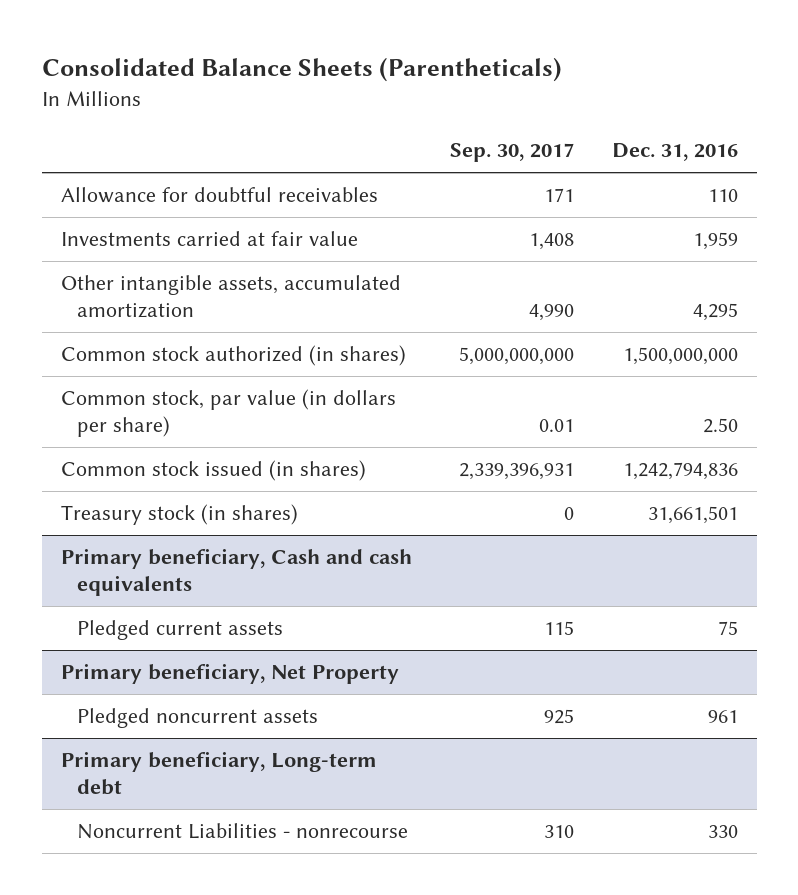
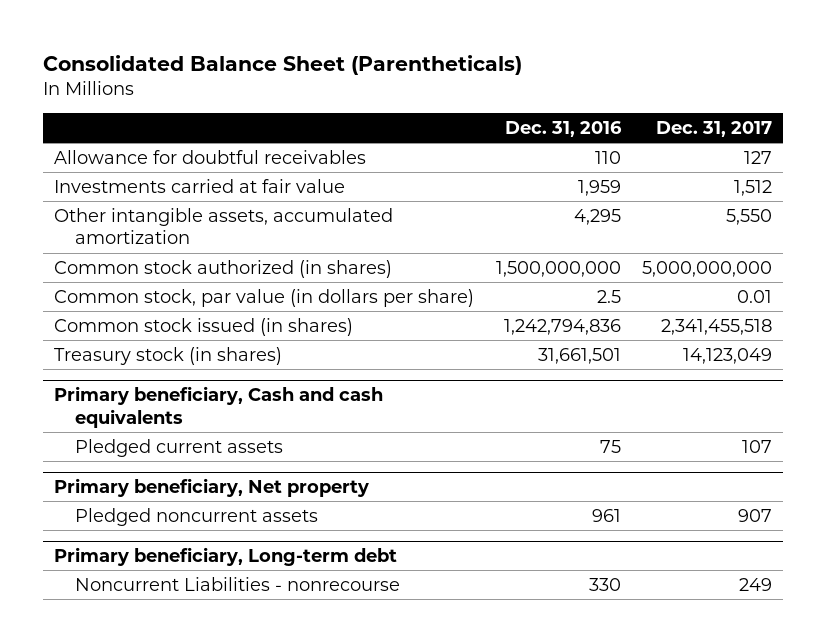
[41,57,562,83] Consolidated Balance Sheets (Parentheticals) -> [43,55,523,76] Consolidated Balance Sheet (Parentheticals)
[449,143,574,163] Sep. 30, 2017 -> none
none -> [656,120,773,137] Dec. 31, 2017
[702,418,738,434] 2.50 -> [596,289,621,303] 2.5
[60,663,399,685] Primary beneficiary, Net Property -> [54,478,370,498] Primary beneficiary, Net property

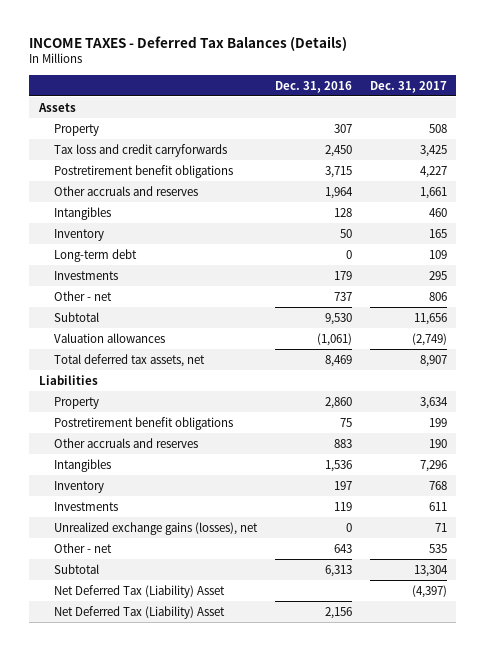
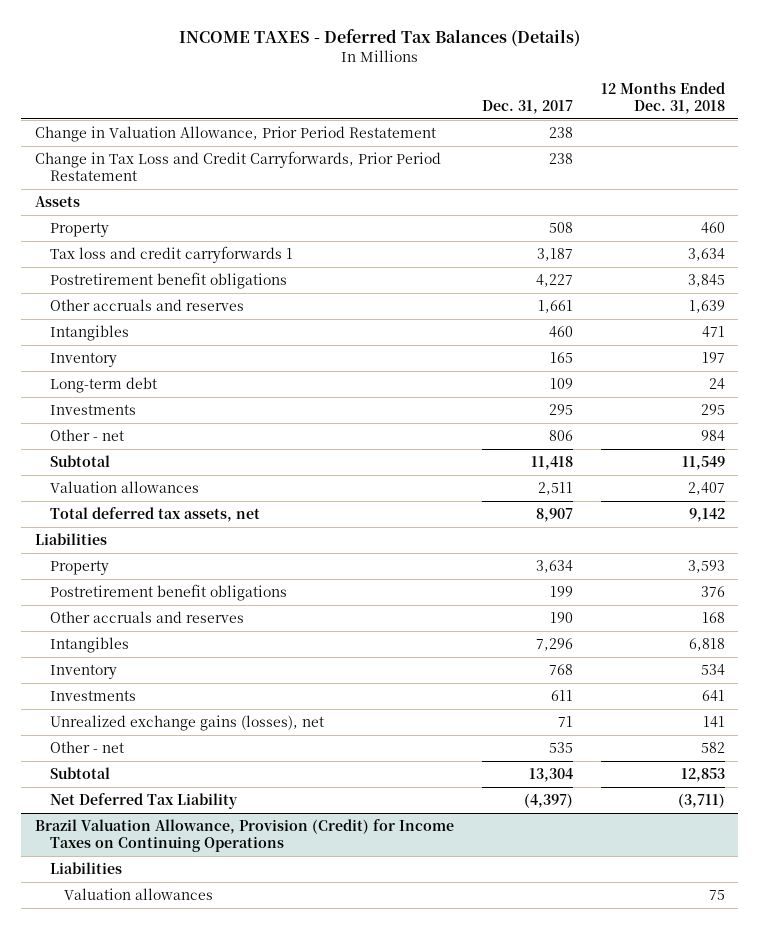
[274,80,352,93] Dec. 31, 2016 -> none
none -> [600,82,725,115] 12 Months Ended Dec. 31, 2018
none -> [35,126,437,143] Change in Valuation Allowance, Prior Period Restatement
none -> [35,151,442,182] Change in Tax Loss and Credit Carryforwards, Prior Period Restatement
[53,143,227,157] Tax loss and credit carryforwards -> [49,246,293,264] Tax loss and credit carryforwards 1
[420,144,448,157] 3,425 -> [536,248,573,262] 3,187
[414,312,448,325] 11,656 -> [530,456,573,471] 11,418
[412,332,448,346] (2,749) -> [537,482,573,496] 2,511
[53,605,225,619] Net Deferred Tax (Liability) Asset -> none
[53,584,225,598] Net Deferred Tax (Liability) Asset -> [49,793,238,810] Net Deferred Tax Liability
none -> [35,819,455,853] Brazil Valuation Allowance, Provision (Credit) for Income Taxes on Continuing Operations
none -> [49,862,122,875] Liabilities
none -> [63,888,213,901] Valuation allowances

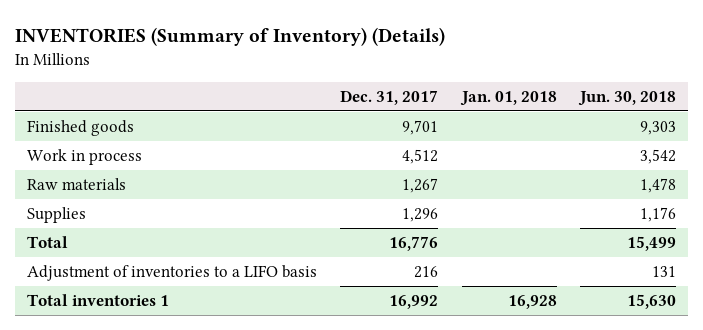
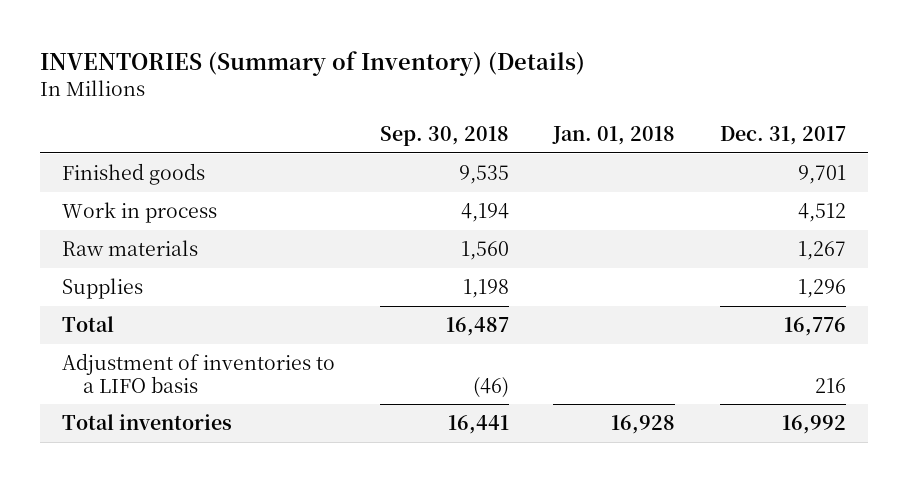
[578,90,677,106] Jun. 30, 2018 -> none
none -> [379,125,509,146] Sep. 30, 2018
[27,294,170,307] Total inventories 1 -> [61,413,232,430] Total inventories

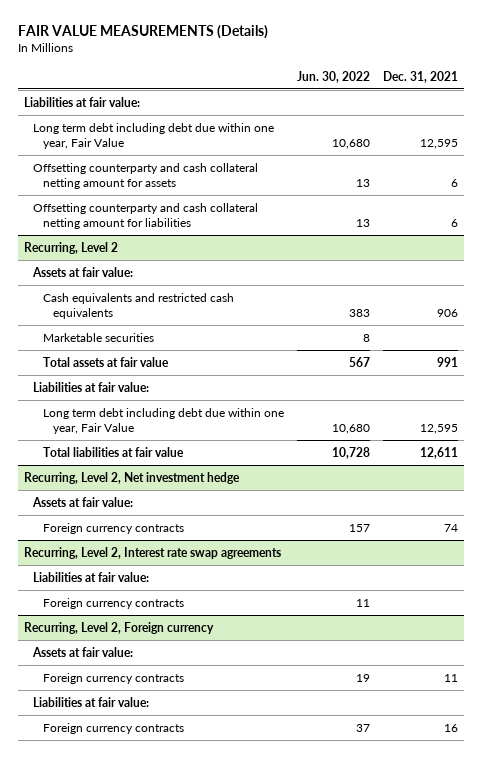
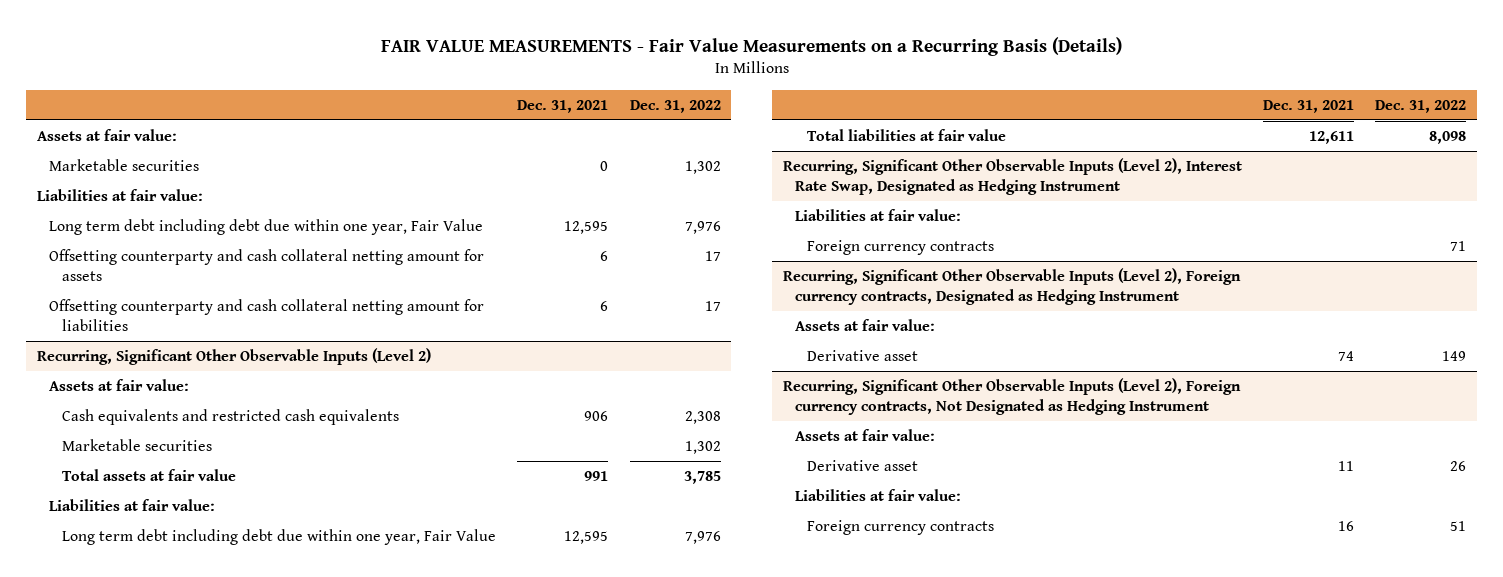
[17,25,268,40] FAIR VALUE MEASUREMENTS (Details) -> [380,36,1122,56] FAIR VALUE MEASUREMENTS - Fair Value Measurements on a Recurring Basis (Details)
[296,70,370,83] Jun. 30, 2022 -> none
none -> [629,99,721,113] Dec. 31, 2022
none -> [36,128,177,141] Assets at fair value:
none -> [49,158,200,171] Marketable securities
[23,241,118,254] Recurring, Level 2 -> none
none -> [36,347,431,365] Recurring, Significant Other Observable Inputs (Level 2)
[23,471,240,484] Recurring, Level 2, Net investment hedge -> none
[32,496,134,507] Assets at fair value: -> none
[42,522,184,534] Foreign currency contracts -> none
[23,546,281,559] Recurring, Level 2, Interest rate swap agreements -> none
none -> [782,157,1242,195] Recurring, Significant Other Observable Inputs (Level 2), Interest Rate Swap, Designated as Hedging Instrument
[23,621,214,634] Recurring, Level 2, Foreign currency -> none
none -> [782,267,1241,305] Recurring, Significant Other Observable Inputs (Level 2), Foreign currency contracts, Designated as Hedging Instrument
[42,672,184,684] Foreign currency contracts -> none
none -> [807,349,919,361] Derivative asset
none -> [782,377,1241,415] Recurring, Significant Other Observable Inputs (Level 2), Foreign currency contracts, Not Designated as Hedging Instrument
none -> [794,428,935,441] Assets at fair value:
none -> [807,459,919,471] Derivative asset

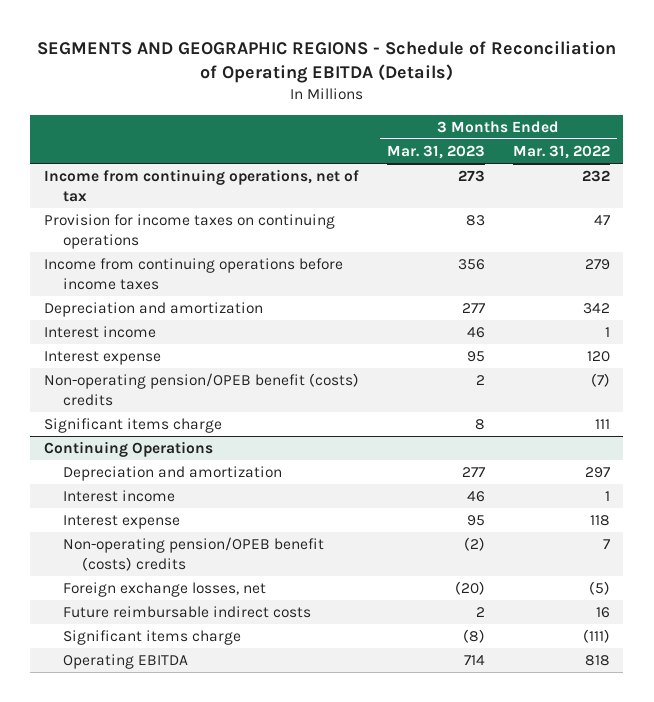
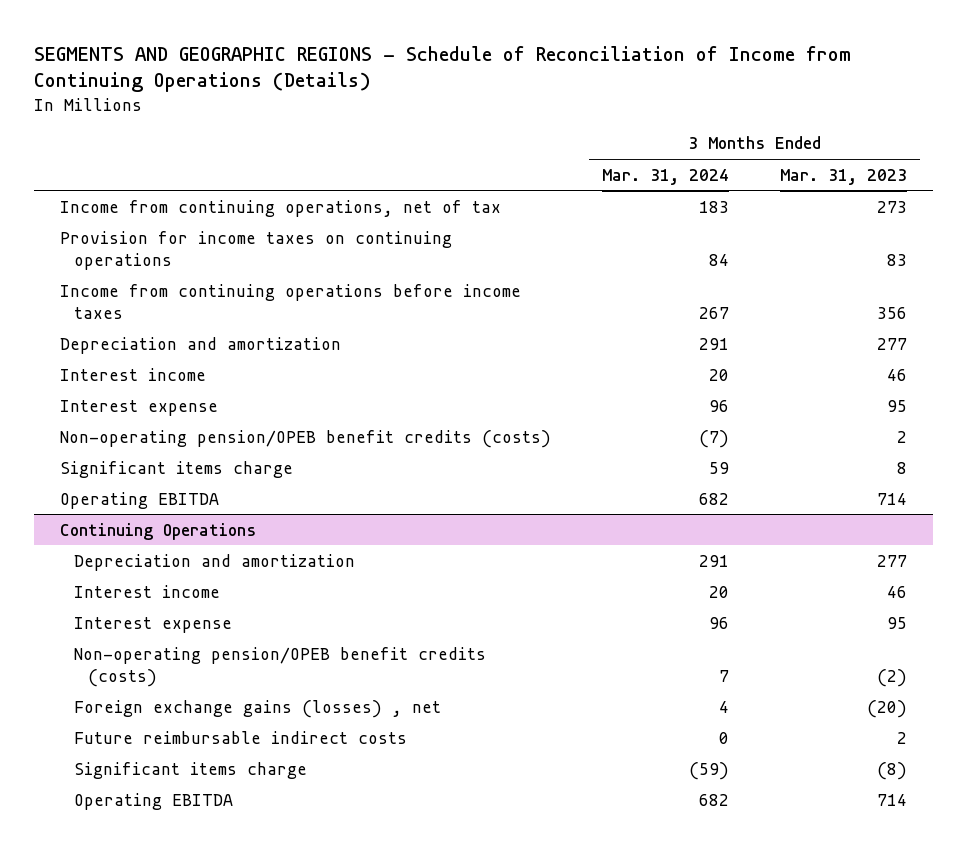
[36,41,616,84] SEGMENTS AND GEOGRAPHIC REGIONS - Schedule of Reconciliation of Operating EBITDA (Details) -> [33,45,851,93] SEGMENTS AND GEOGRAPHIC REGIONS - Schedule of Reconciliation of Income from Continuing Operations (Details)
[512,144,610,159] Mar. 31, 2022 -> none
none -> [601,168,729,185] Mar. 31, 2024
[44,372,360,406] Non-operating pension/OPEB benefit (costs) credits -> [59,429,551,448] Non-operating pension/OPEB benefit credits (costs)
none -> [59,491,219,509] Operating EBITDA
[63,536,325,571] Non-operating pension/OPEB benefit (costs) credits -> [73,646,486,687] Non-operating pension/OPEB benefit credits (costs)
[63,581,267,597] Foreign exchange losses, net -> [73,699,441,718] Foreign exchange gains (losses) , net

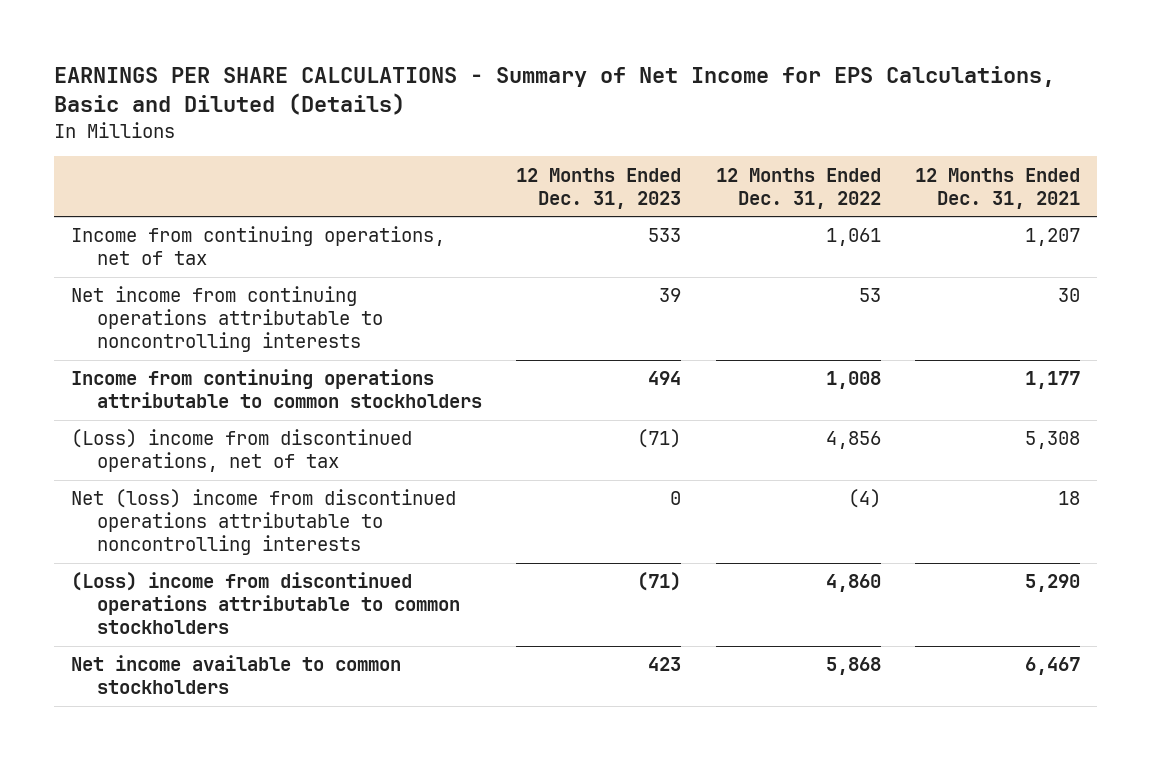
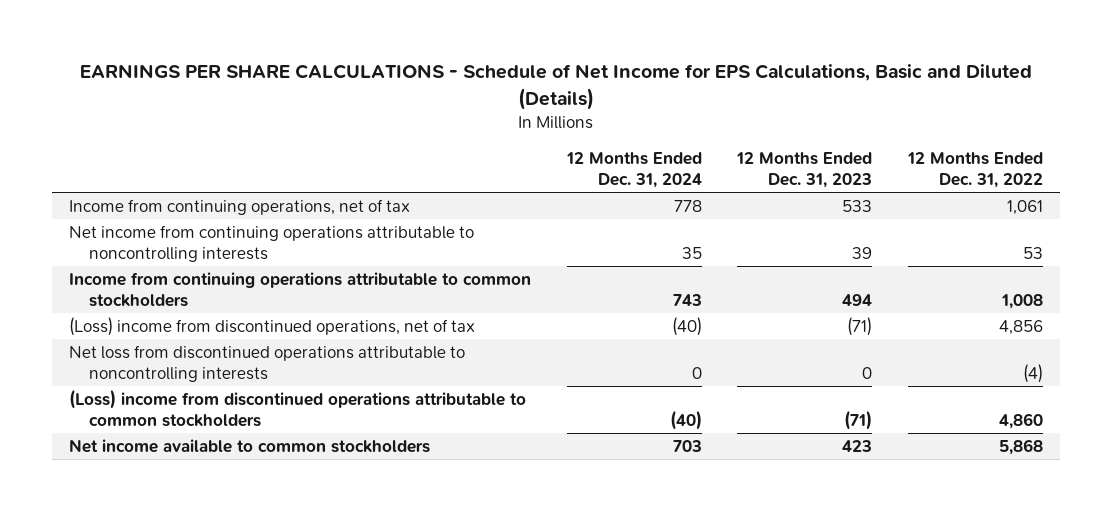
[54,66,1056,116] EARNINGS PER SHARE CALCULATIONS - Summary of Net Income for EPS Calculations, Basic and Diluted (Details) -> [79,64,1032,110] EARNINGS PER SHARE CALCULATIONS - Schedule of Net Income for EPS Calculations, Basic and Diluted (Details)
[914,167,1080,209] 12 Months Ended Dec. 31, 2021 -> none
none -> [565,152,702,188] 12 Months Ended Dec. 31, 2024
[71,489,457,556] Net (loss) income from discontinued operations attributable to noncontrolling interests -> [69,345,466,382] Net loss from discontinued operations attributable to noncontrolling interests

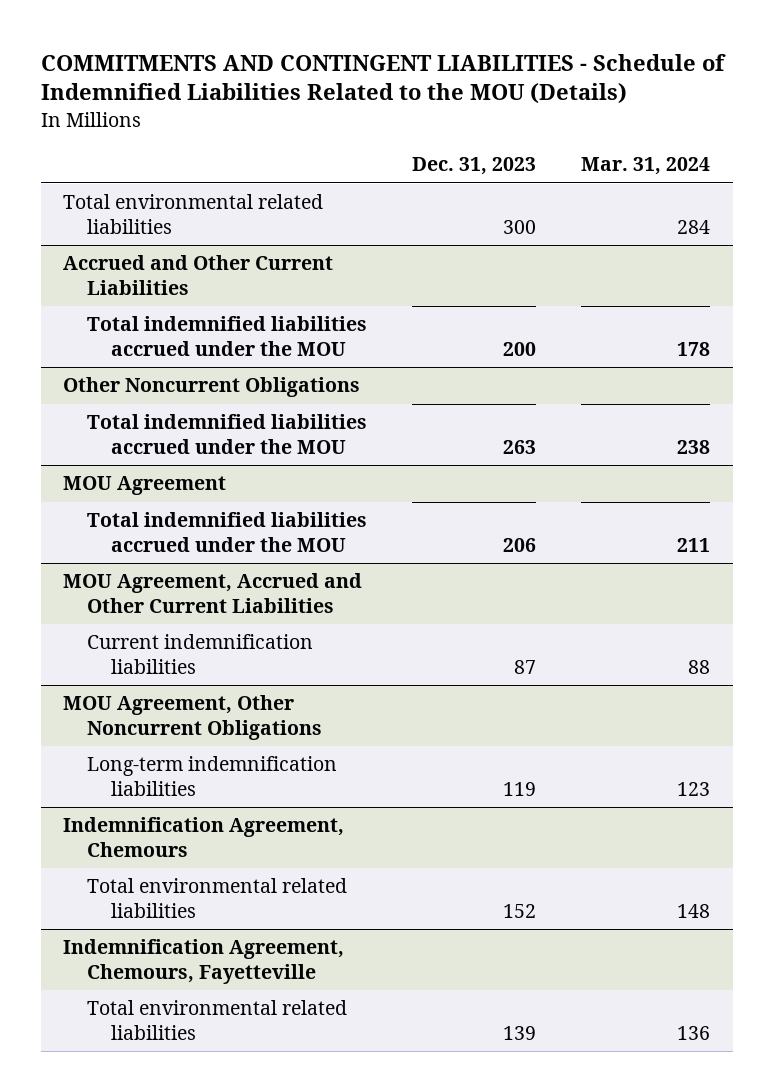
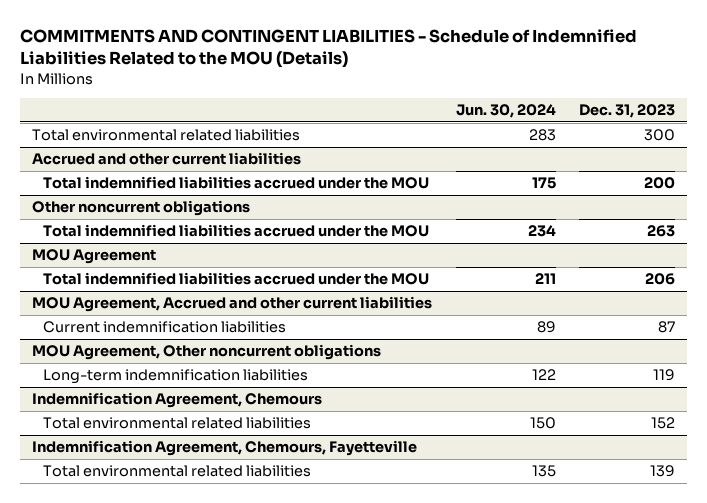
[581,157,711,176] Mar. 31, 2024 -> none
none -> [455,104,556,119] Jun. 30, 2024
[63,255,334,295] Accrued and Other Current Liabilities -> [31,152,301,166] Accrued and other current liabilities
[63,377,361,398] Other Noncurrent Obligations -> [31,200,250,217] Other noncurrent obligations
[63,573,363,613] MOU Agreement, Accrued and Other Current Liabilities -> [31,296,432,313] MOU Agreement, Accrued and other current liabilities
[63,695,323,740] MOU Agreement, Other Noncurrent Obligations -> [31,344,381,361] MOU Agreement, Other noncurrent obligations

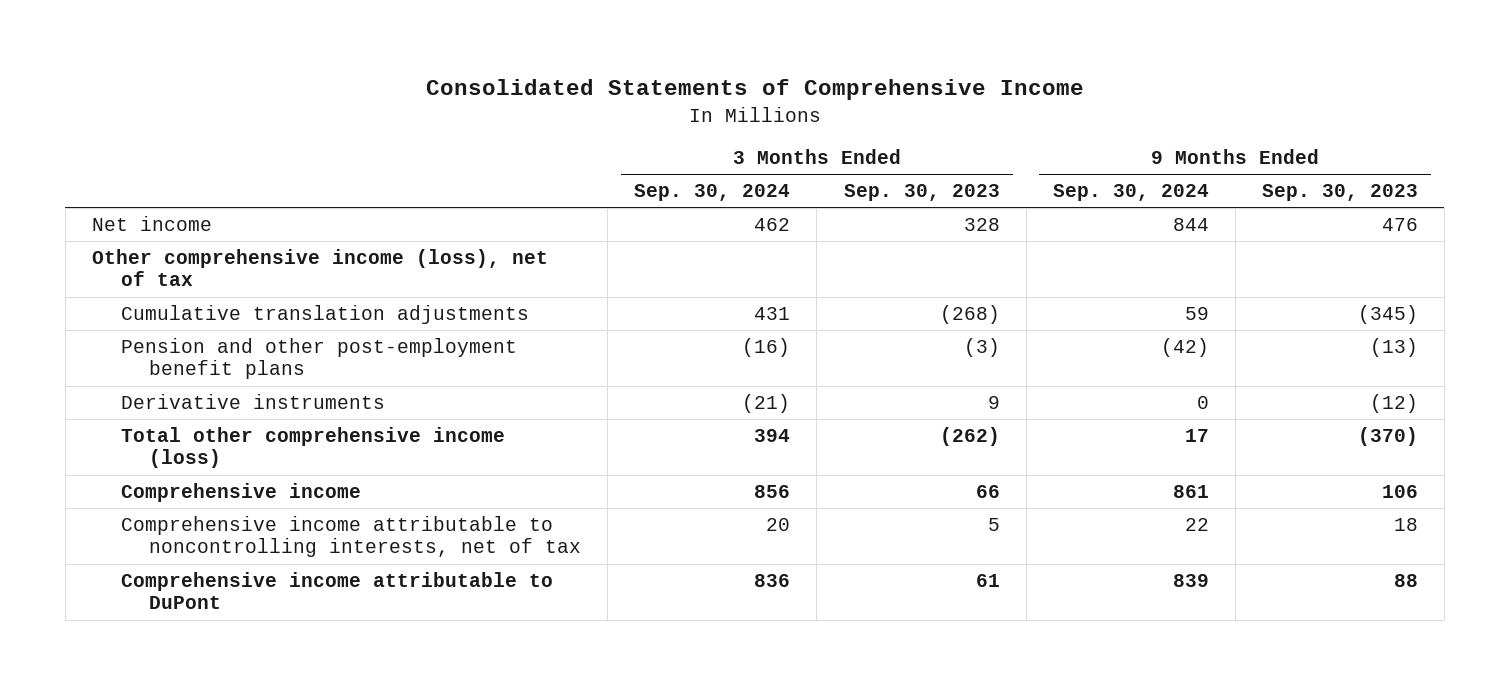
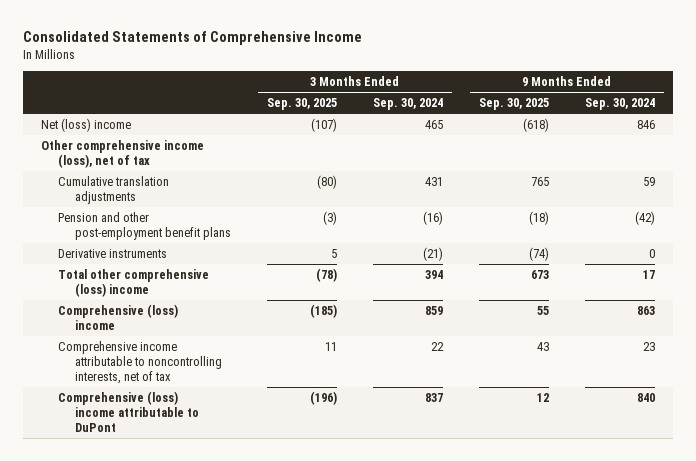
[843,184,1000,202] Sep. 30, 2023 -> none
[1261,184,1418,202] Sep. 30, 2023 -> none
none -> [267,97,338,110] Sep. 30, 2025
none -> [479,97,550,110] Sep. 30, 2025
[91,215,212,231] Net income -> [40,117,131,132] Net (loss) income
[754,217,791,231] 462 -> [425,119,444,129] 465
[1172,217,1209,231] 844 -> [637,119,656,129] 846
[120,426,505,469] Total other comprehensive income (loss) -> [58,268,210,298] Total other comprehensive (loss) income
[120,482,361,502] Comprehensive income -> [58,303,179,331] Comprehensive (loss) income
[754,484,791,498] 856 -> [425,305,444,315] 859
[1172,484,1209,498] 861 -> [637,305,656,315] 863
[766,517,791,531] 20 -> [431,341,445,351] 22
[1184,517,1209,531] 22 -> [643,341,656,351] 23
[120,571,553,610] Comprehensive income attributable to DuPont -> [58,390,200,433] Comprehensive (loss) income attributable to DuPont
[754,573,791,587] 836 -> [425,392,444,402] 837
[1172,573,1209,587] 839 -> [637,392,656,402] 840

